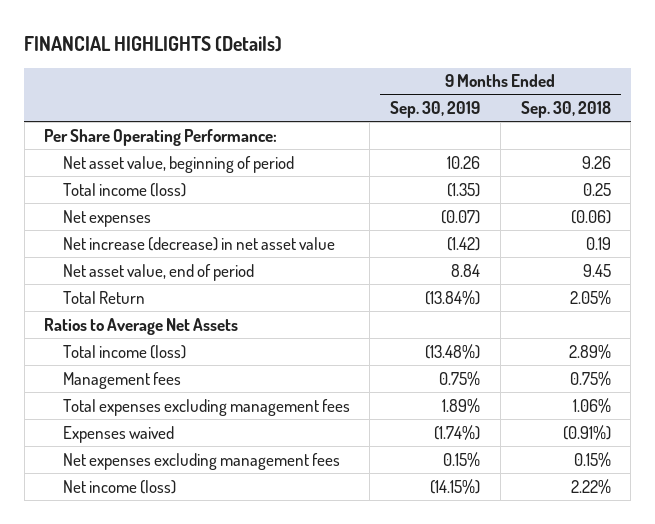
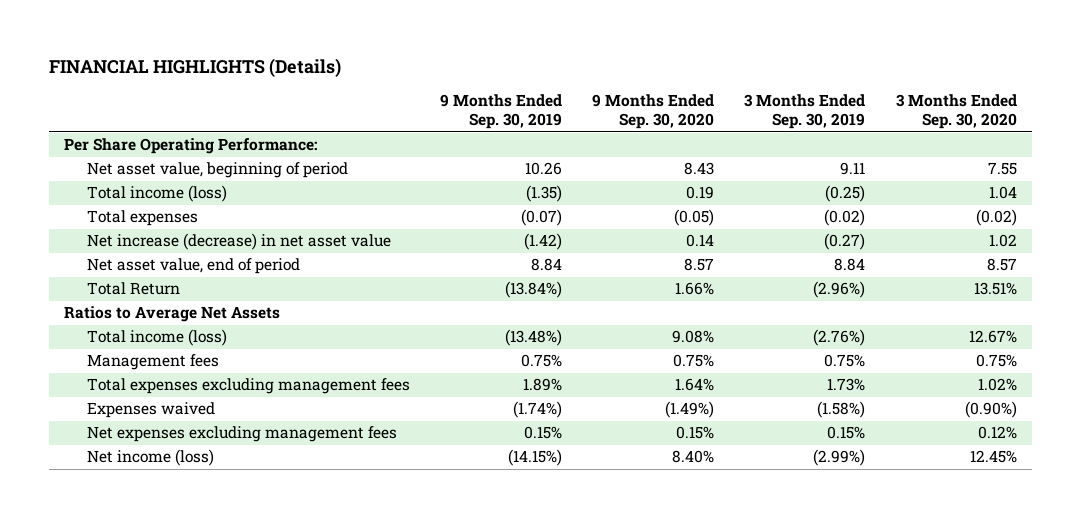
[520,101,611,119] Sep. 30, 2018 -> none
none -> [592,94,715,130] 9 Months Ended Sep. 30, 2020
none -> [744,94,866,130] 3 Months Ended Sep. 30, 2019
none -> [895,94,1017,130] 3 Months Ended Sep. 30, 2020
[62,209,151,227] Net expenses -> [87,210,199,227] Total expenses

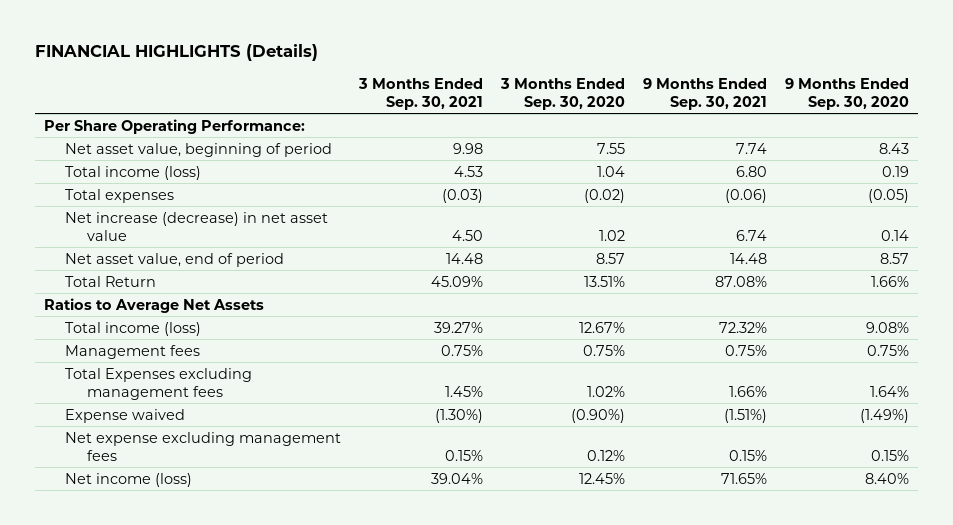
[440,94,563,130] 9 Months Ended Sep. 30, 2019 -> none
[744,94,866,130] 3 Months Ended Sep. 30, 2019 -> none
none -> [358,77,484,110] 3 Months Ended Sep. 30, 2021
none -> [643,77,768,110] 9 Months Ended Sep. 30, 2021
[87,378,411,395] Total expenses excluding management fees -> [65,367,253,400] Total Expenses excluding management fees
[87,402,216,419] Expenses waived -> [65,408,186,423] Expense waived
[87,426,398,443] Net expenses excluding management fees -> [65,431,342,461] Net expense excluding management fees

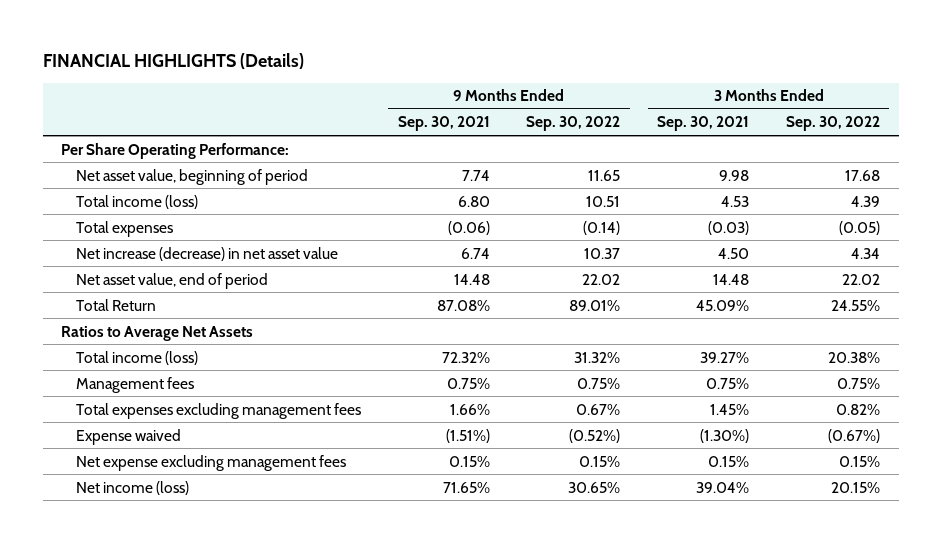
[500,77,626,110] 3 Months Ended Sep. 30, 2020 -> none
[784,77,909,110] 9 Months Ended Sep. 30, 2020 -> none
none -> [526,116,621,132] Sep. 30, 2022
none -> [786,116,881,132] Sep. 30, 2022
[65,367,253,400] Total Expenses excluding management fees -> [75,402,361,419] Total expenses excluding management fees

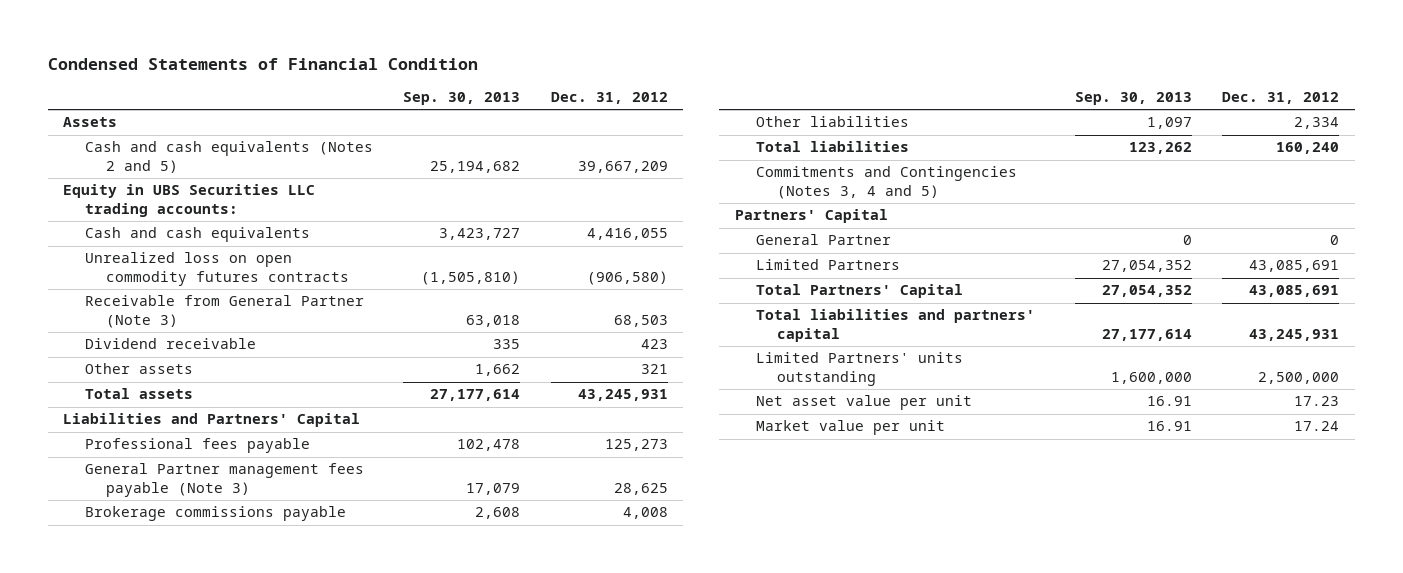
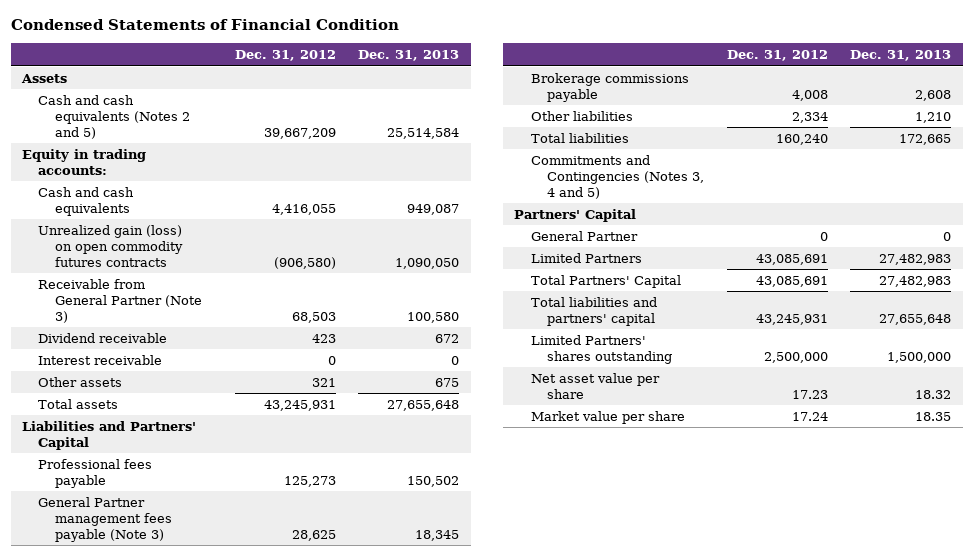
[403,92,521,106] Sep. 30, 2013 -> none
none -> [358,50,460,62] Dec. 31, 2013
[63,184,316,217] Equity in UBS Securities LLC trading accounts: -> [21,148,146,175] Equity in trading accounts:
[84,252,350,286] Unrealized loss on open commodity futures contracts -> [38,224,183,267] Unrealized gain (loss) on open commodity futures contracts
none -> [38,354,163,365] Interest receivable
[756,352,964,386] Limited Partners' units outstanding -> [530,334,672,364] Limited Partners' shares outstanding
[756,395,973,411] Net asset value per unit -> [530,372,660,399] Net asset value per share
[756,420,946,436] Market value per unit -> [530,410,685,424] Market value per share

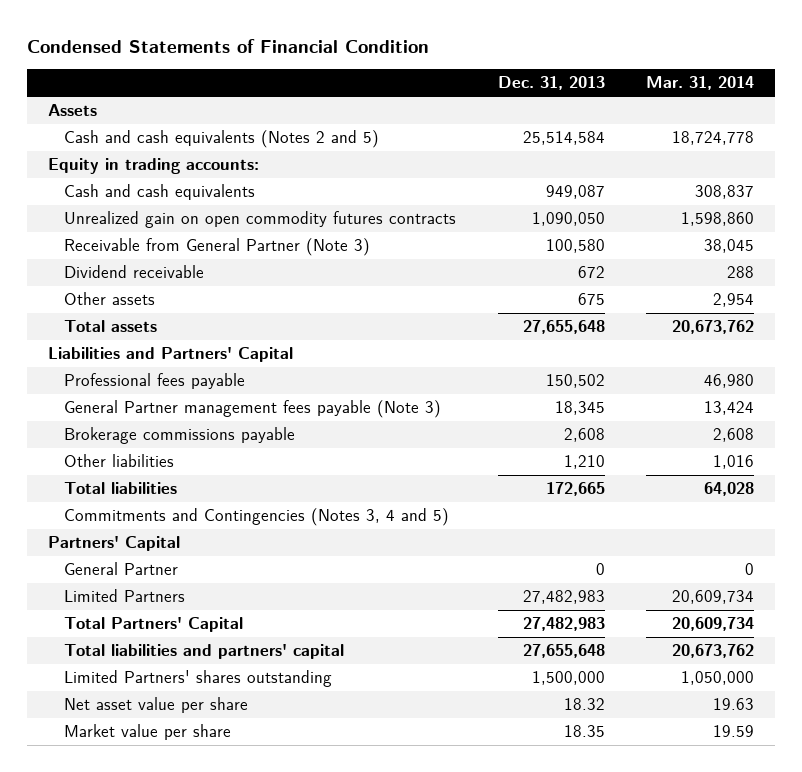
[234,50,336,62] Dec. 31, 2012 -> none
none -> [646,76,755,91] Mar. 31, 2014
[38,224,183,267] Unrealized gain (loss) on open commodity futures contracts -> [64,211,457,229] Unrealized gain on open commodity futures contracts
[38,354,163,365] Interest receivable -> none

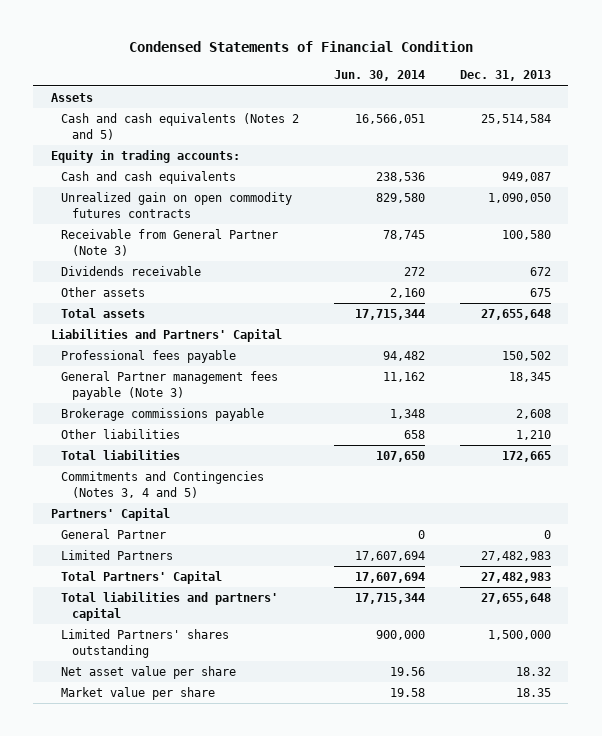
[646,76,755,91] Mar. 31, 2014 -> none
none -> [334,70,426,82] Jun. 30, 2014
[64,265,205,279] Dividend receivable -> [61,266,202,277] Dividends receivable

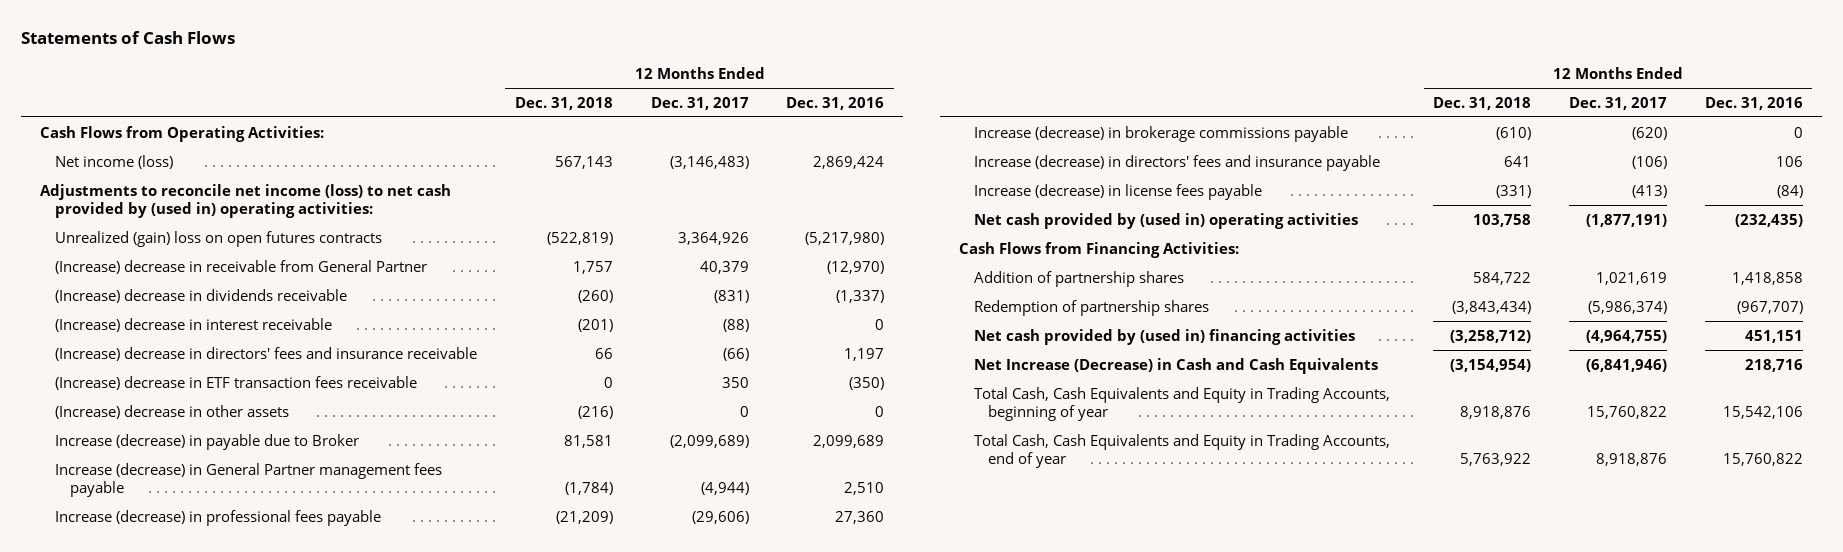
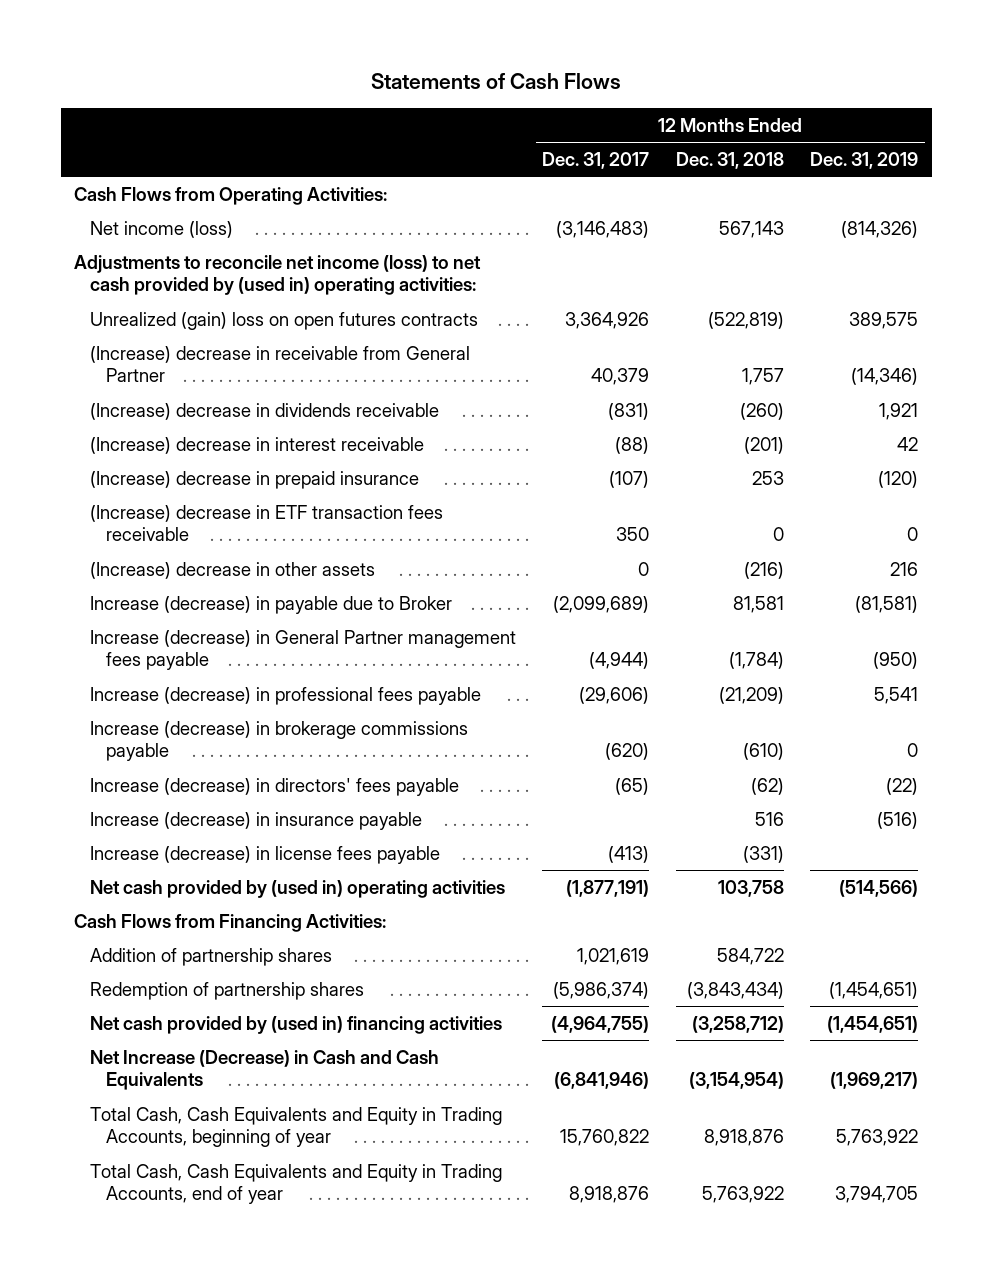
[786,96,885,110] Dec. 31, 2016 -> none
none -> [810,151,919,169] Dec. 31, 2019
[55,346,478,361] (Increase) decrease in directors' fees and insurance receivable -> none
none -> [89,470,419,489] (Increase) decrease in prepaid insurance
[973,154,1380,171] Increase (decrease) in directors' fees and insurance payable -> [89,777,459,796] Increase (decrease) in directors' fees payable
[1504,155,1532,167] 641 -> [750,777,784,795] (62)
[1632,155,1668,169] (106) -> [615,777,650,795] (65)
none -> [89,811,422,830] Increase (decrease) in insurance payable

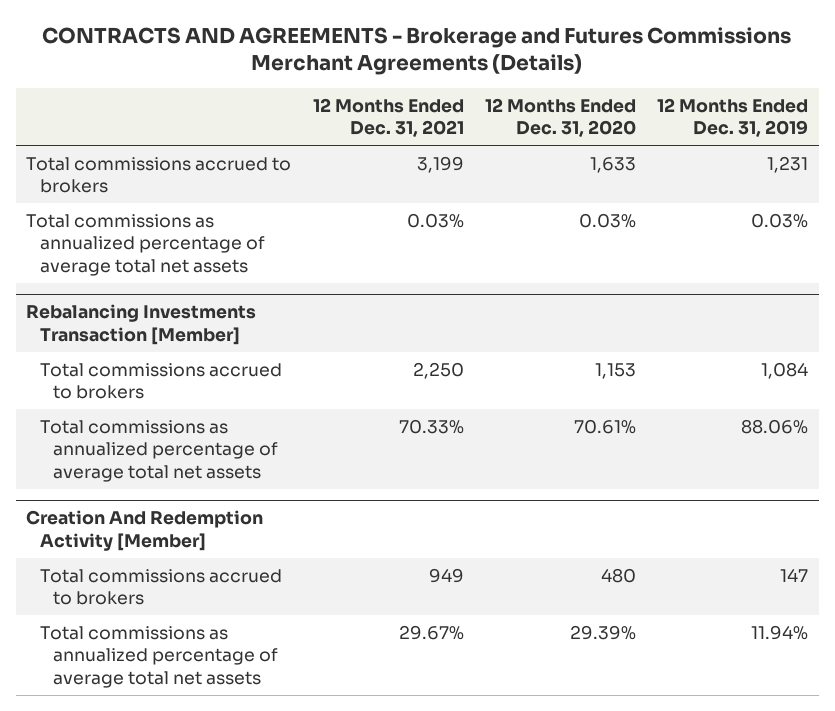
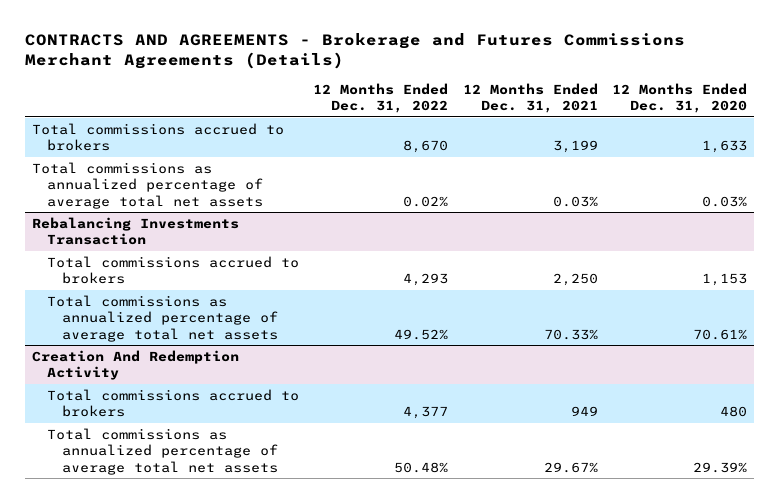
[657,97,809,138] 12 Months Ended Dec. 31, 2019 -> none
none -> [313,82,449,114] 12 Months Ended Dec. 31, 2022
[26,304,257,345] Rebalancing Investments Transaction [Member] -> [32,216,240,246] Rebalancing Investments Transaction
[26,510,264,551] Creation And Redemption Activity [Member] -> [32,349,240,381] Creation And Redemption Activity

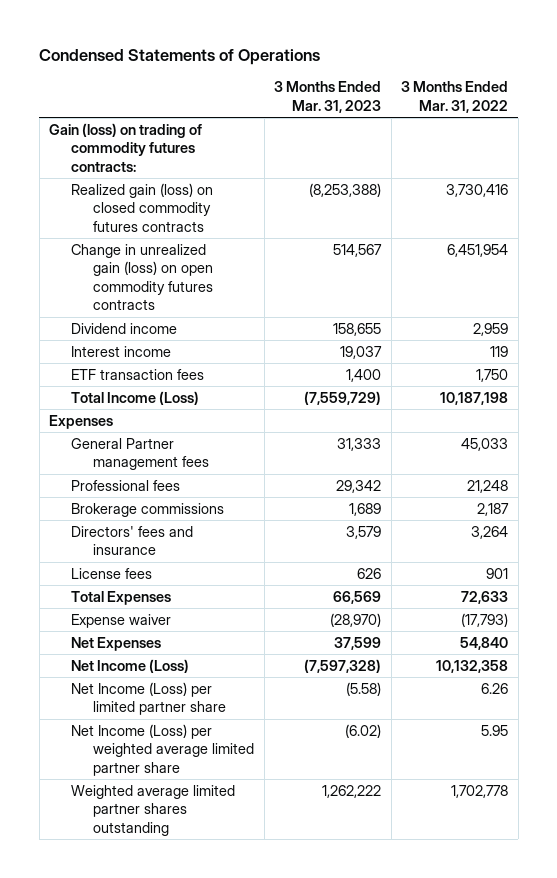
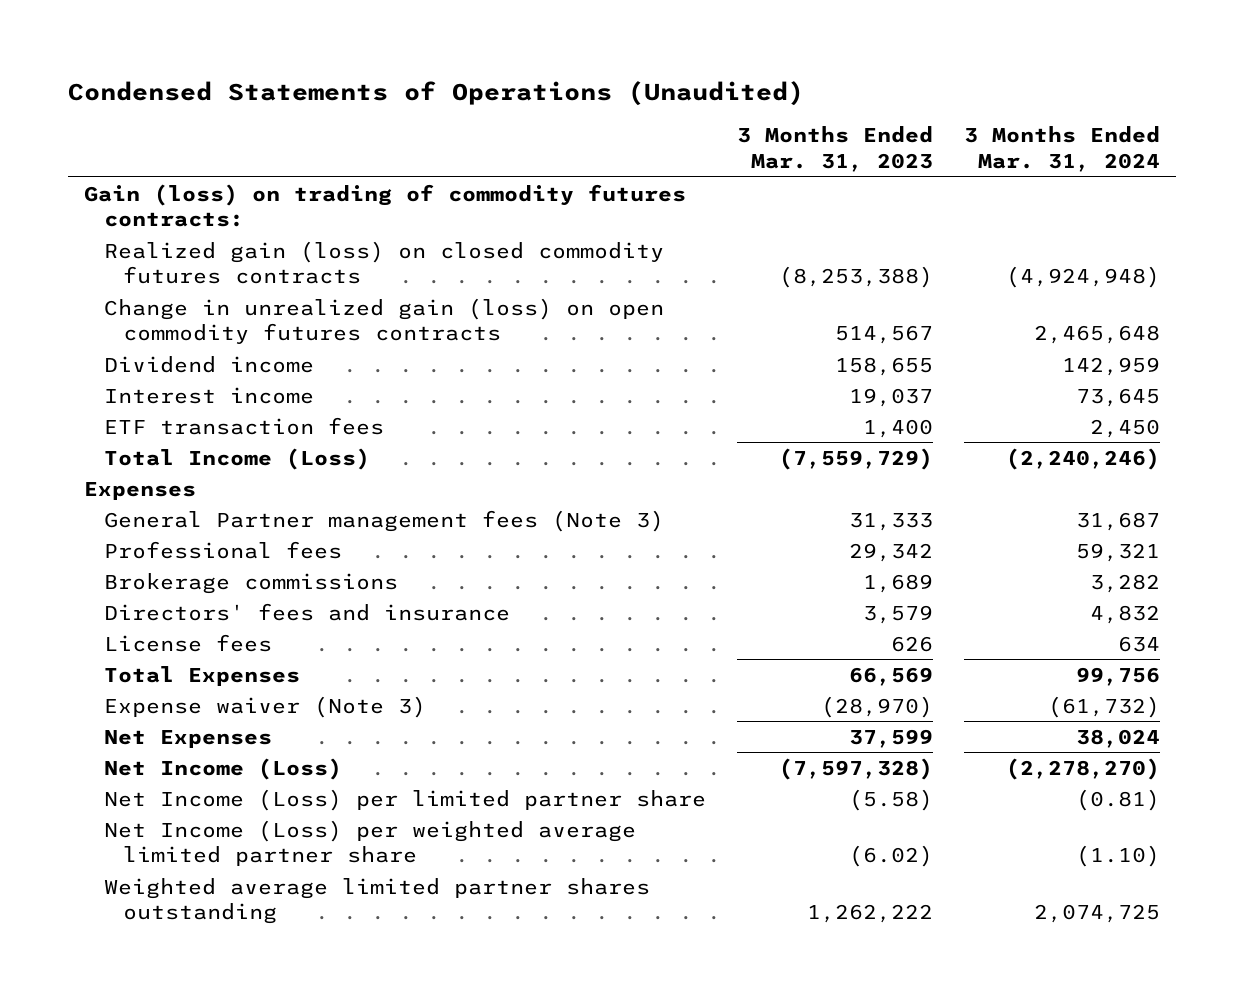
[39,49,321,66] Condensed Statements of Operations -> [68,80,805,106] Condensed Statements of Operations (Unaudited)
[401,81,509,113] 3 Months Ended Mar. 31, 2022 -> none
none -> [964,126,1161,173] 3 Months Ended Mar. 31, 2024
[71,437,210,471] General Partner management fees -> [103,509,664,532] General Partner management fees (Note 3)
[71,613,172,628] Expense waiver -> [103,695,426,718] Expense waiver (Note 3)

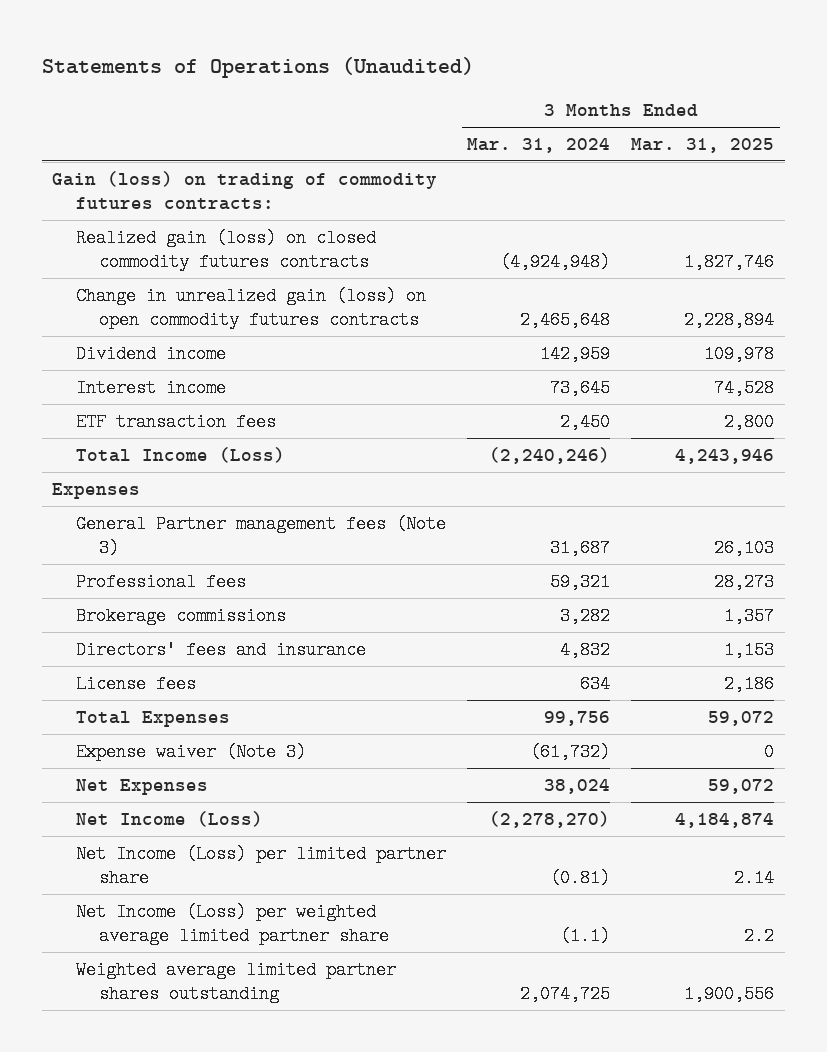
[68,80,805,106] Condensed Statements of Operations (Unaudited) -> [41,57,474,79] Statements of Operations (Unaudited)
[736,126,933,173] 3 Months Ended Mar. 31, 2023 -> none
none -> [631,138,775,154] Mar. 31, 2025
[1076,845,1161,868] (1.10) -> [560,927,611,946] (1.1)

